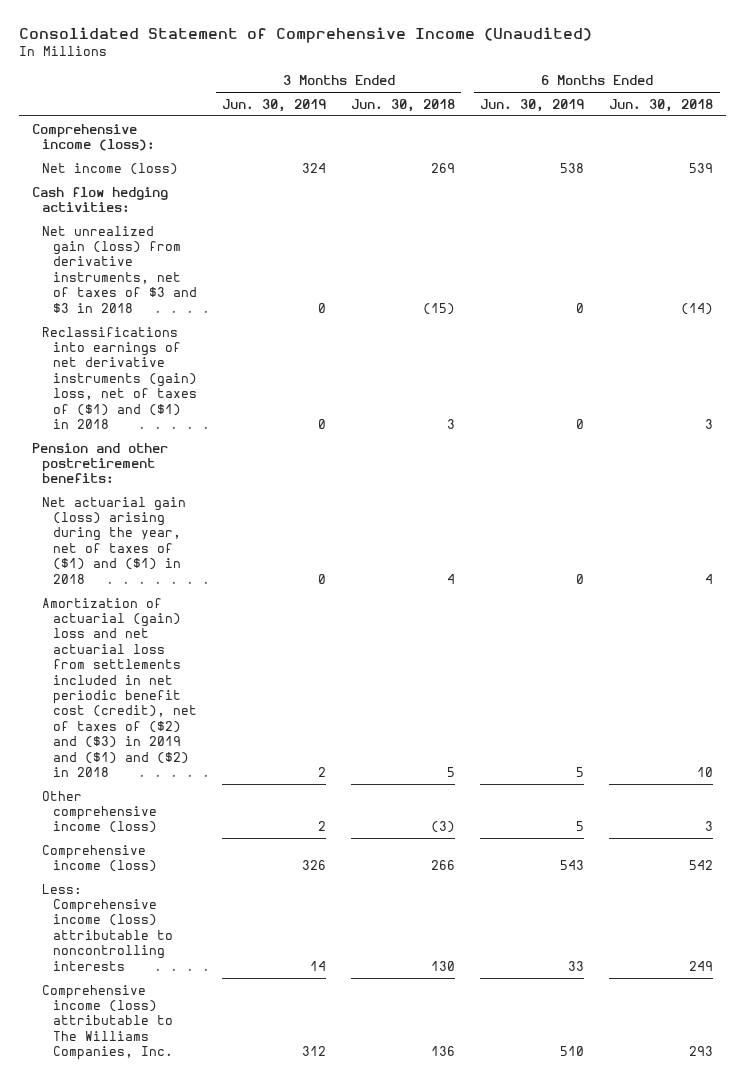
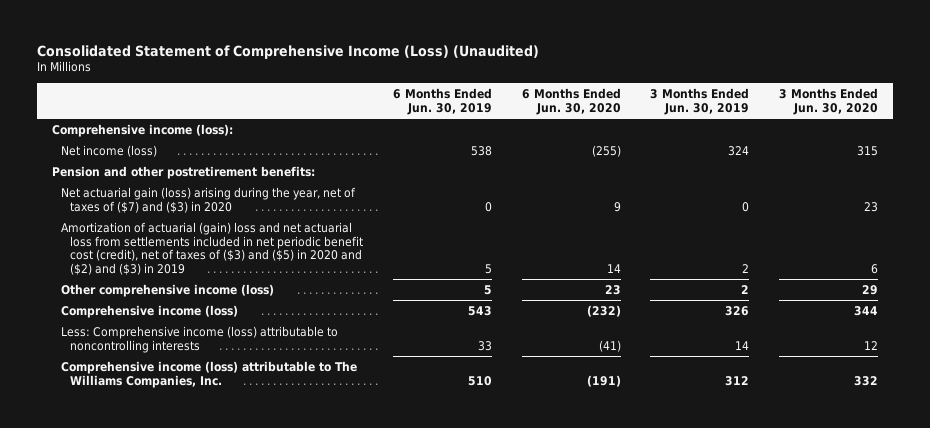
[19,26,593,43] Consolidated Statement of Comprehensive Income (Unaudited) -> [37,44,540,59] Consolidated Statement of Comprehensive Income (Loss) (Unaudited)
[351,98,456,112] Jun. 30, 2018 -> none
[609,98,714,112] Jun. 30, 2018 -> none
none -> [521,88,621,115] 6 Months Ended Jun. 30, 2020
none -> [779,88,879,115] 3 Months Ended Jun. 30, 2020
[31,186,168,212] Cash flow hedging activities: -> none
[42,225,198,313] Net unrealized gain (loss) from derivative instruments, net of taxes of $3 and $3 in 2018 -> none
[42,326,198,430] Reclassifications into earnings of net derivative instruments (gain) loss, net of taxes of ($1) and ($1) in 2018 -> none
[42,496,187,584] Net actuarial gain (loss) arising during the year, net of taxes of ($1) and ($1) in 2018 -> [61,187,357,213] Net actuarial gain (loss) arising during the year, net of taxes of ($7) and ($3) in 2020
[42,597,198,778] Amortization of actuarial (gain) loss and net actuarial loss from settlements included in net periodic benefit cost (credit), net of taxes of ($2) and ($3) in 2019 and ($1) and ($2) in 2018 -> [61,222,363,275] Amortization of actuarial (gain) loss and net actuarial loss from settlements included in net periodic benefit cost (credit), net of taxes of ($3) and ($5) in 2020 and ($2) and ($3) in 2019

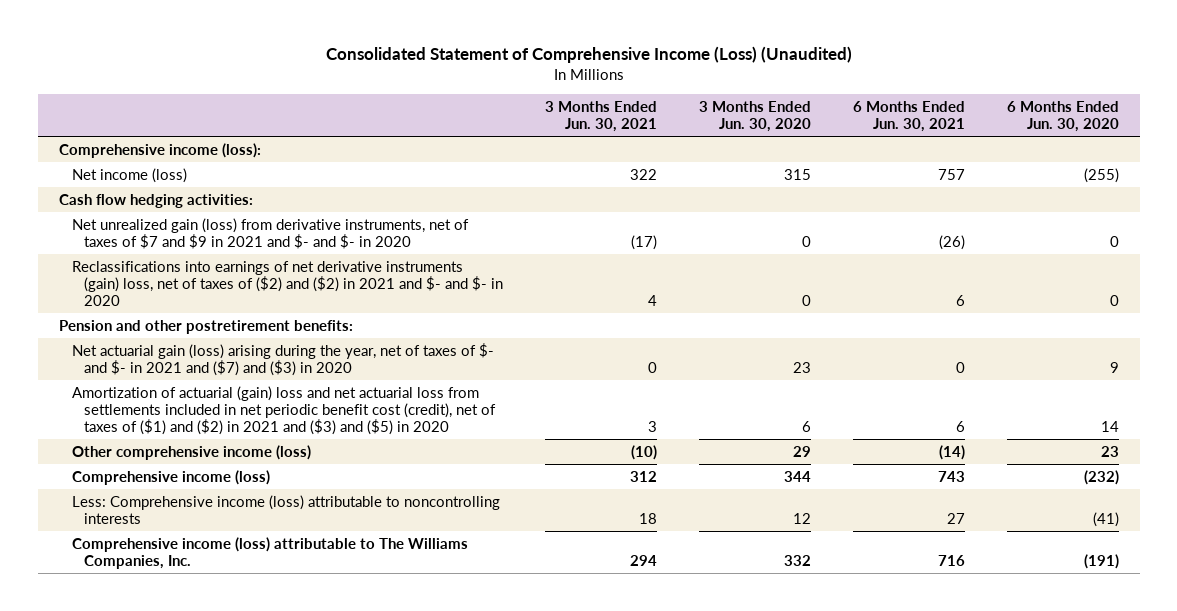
[392,88,492,115] 6 Months Ended Jun. 30, 2019 -> none
[650,88,750,115] 3 Months Ended Jun. 30, 2019 -> none
none -> [545,100,658,133] 3 Months Ended Jun. 30, 2021
none -> [852,100,965,133] 6 Months Ended Jun. 30, 2021
none -> [58,193,253,208] Cash flow hedging activities:
none -> [71,217,469,249] Net unrealized gain (loss) from derivative instruments, net of taxes of $7 and $9 in 2021 and $- and $- in 2020
none -> [71,260,504,307] Reclassifications into earnings of net derivative instruments (gain) loss, net of taxes of ($2) and ($2) in 2021 and $- and $- in 2020
[61,187,357,213] Net actuarial gain (loss) arising during the year, net of taxes of ($7) and ($3) in 2020 -> [71,342,494,376] Net actuarial gain (loss) arising during the year, net of taxes of $- and $- in 2021 and ($7) and ($3) in 2020
[61,222,363,275] Amortization of actuarial (gain) loss and net actuarial loss from settlements included in net periodic benefit cost (credit), net of taxes of ($3) and ($5) in 2020 and ($2) and ($3) in 2019 -> [71,385,497,436] Amortization of actuarial (gain) loss and net actuarial loss from settlements included in net periodic benefit cost (credit), net of taxes of ($1) and ($2) in 2021 and ($3) and ($5) in 2020

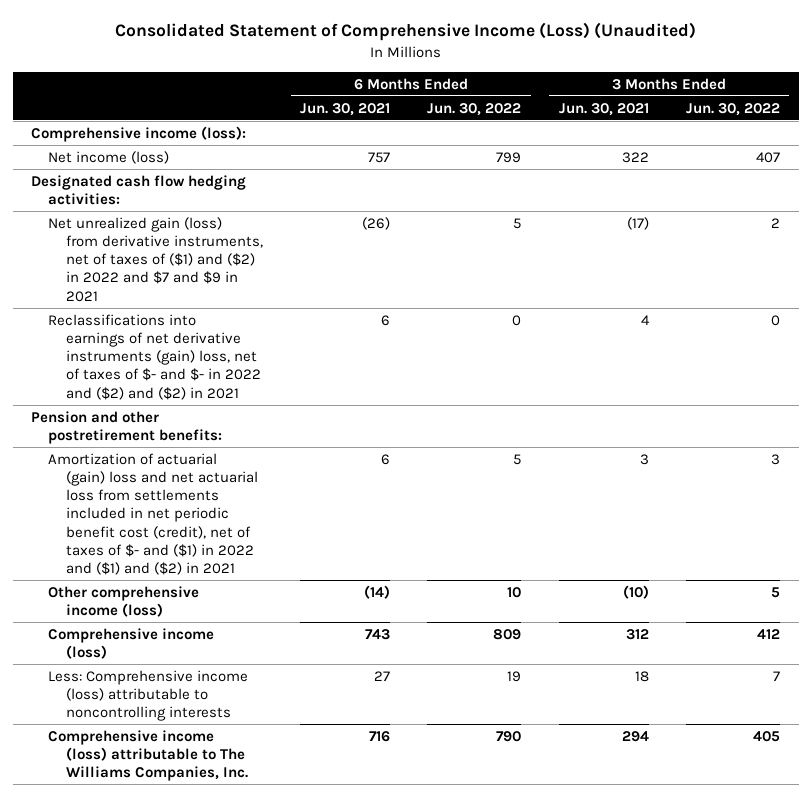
[699,100,812,133] 3 Months Ended Jun. 30, 2020 -> none
[1006,100,1119,133] 6 Months Ended Jun. 30, 2020 -> none
none -> [427,102,522,116] Jun. 30, 2022
none -> [686,102,781,116] Jun. 30, 2022
[58,193,253,208] Cash flow hedging activities: -> [31,174,247,205] Designated cash flow hedging activities:
[71,217,469,249] Net unrealized gain (loss) from derivative instruments, net of taxes of $7 and $9 in 2021 and $- and $- in 2020 -> [48,216,263,302] Net unrealized gain (loss) from derivative instruments, net of taxes of ($1) and ($2) in 2022 and $7 and $9 in 2021
[71,260,504,307] Reclassifications into earnings of net derivative instruments (gain) loss, net of taxes of ($2) and ($2) in 2021 and $- and $- in 2020 -> [48,313,261,400] Reclassifications into earnings of net derivative instruments (gain) loss, net of taxes of $- and $- in 2022 and ($2) and ($2) in 2021
[71,342,494,376] Net actuarial gain (loss) arising during the year, net of taxes of $- and $- in 2021 and ($7) and ($3) in 2020 -> none
[71,385,497,436] Amortization of actuarial (gain) loss and net actuarial loss from settlements included in net periodic benefit cost (credit), net of taxes of ($1) and ($2) in 2021 and ($3) and ($5) in 2020 -> [48,452,258,575] Amortization of actuarial (gain) loss and net actuarial loss from settlements included in net periodic benefit cost (credit), net of taxes of $- and ($1) in 2022 and ($1) and ($2) in 2021

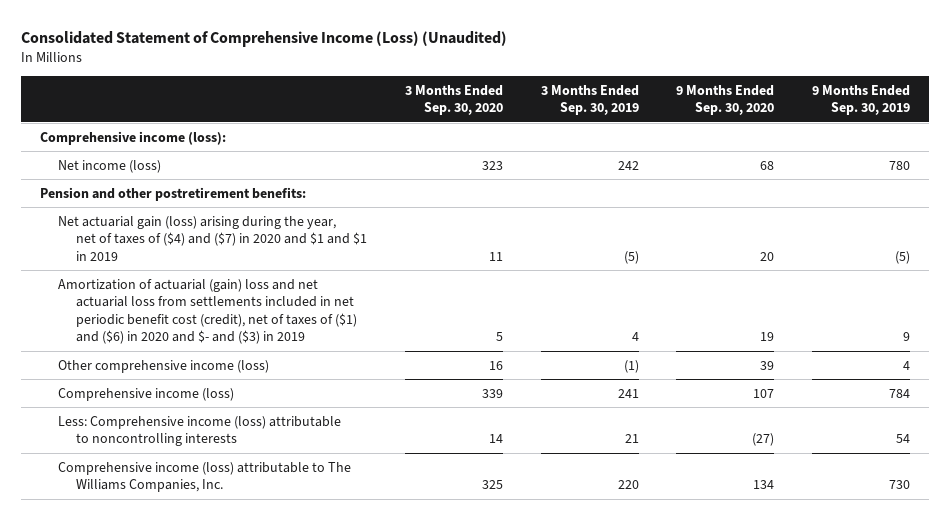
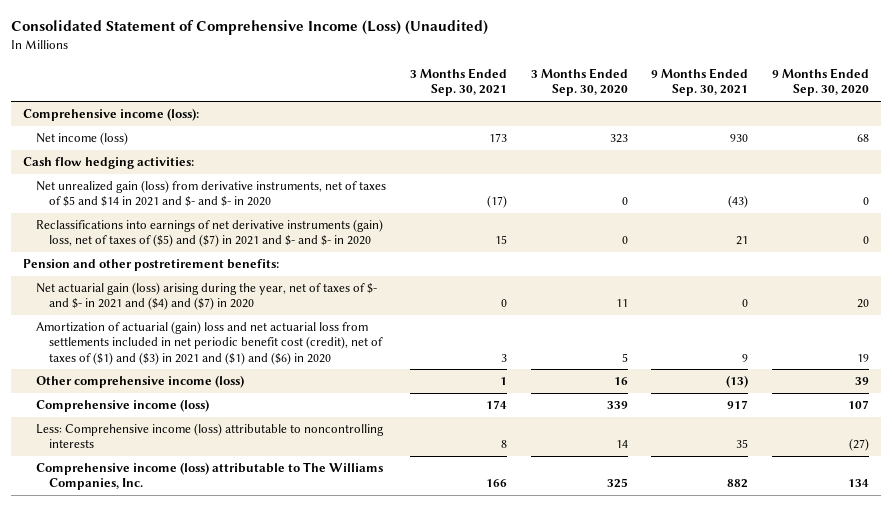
[540,84,639,116] 3 Months Ended Sep. 30, 2019 -> none
[812,84,911,116] 9 Months Ended Sep. 30, 2019 -> none
none -> [409,68,507,97] 3 Months Ended Sep. 30, 2021
none -> [651,68,749,97] 9 Months Ended Sep. 30, 2021
none -> [22,157,194,170] Cash flow hedging activities:
none -> [35,180,386,208] Net unrealized gain (loss) from derivative instruments, net of taxes of $5 and $14 in 2021 and $- and $- in 2020
none -> [35,219,383,248] Reclassifications into earnings of net derivative instruments (gain) loss, net of taxes of ($5) and ($7) in 2021 and $- and $- in 2020
[58,215,368,261] Net actuarial gain (loss) arising during the year, net of taxes of ($4) and ($7) in 2020 and $1 and $1 in 2019 -> [35,282,377,311] Net actuarial gain (loss) arising during the year, net of taxes of $- and $- in 2021 and ($4) and ($7) in 2020
[58,278,358,345] Amortization of actuarial (gain) loss and net actuarial loss from settlements included in net periodic benefit cost (credit), net of taxes of ($1) and ($6) in 2020 and $- and ($3) in 2019 -> [35,321,384,365] Amortization of actuarial (gain) loss and net actuarial loss from settlements included in net periodic benefit cost (credit), net of taxes of ($1) and ($3) in 2021 and ($1) and ($6) in 2020

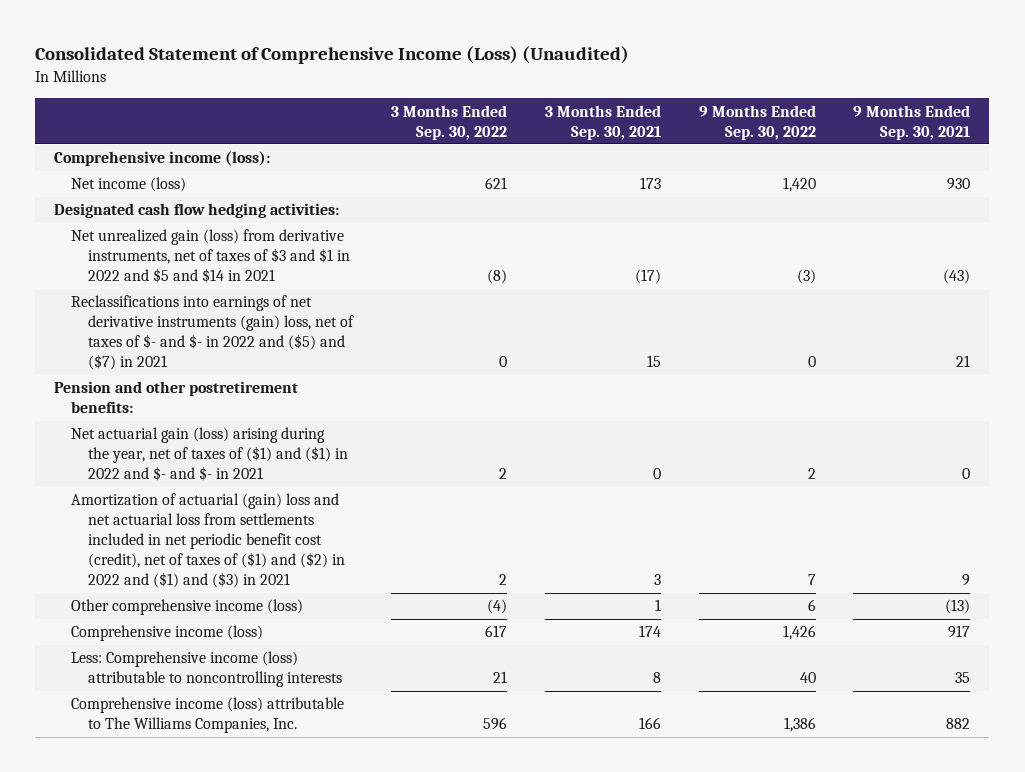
[530,68,628,97] 3 Months Ended Sep. 30, 2020 -> none
[772,68,870,97] 9 Months Ended Sep. 30, 2020 -> none
none -> [391,104,508,140] 3 Months Ended Sep. 30, 2022
none -> [698,104,816,140] 9 Months Ended Sep. 30, 2022
[22,157,194,170] Cash flow hedging activities: -> [54,203,340,219] Designated cash flow hedging activities:
[35,180,386,208] Net unrealized gain (loss) from derivative instruments, net of taxes of $5 and $14 in 2021 and $- and $- in 2020 -> [71,229,351,284] Net unrealized gain (loss) from derivative instruments, net of taxes of $3 and $1 in 2022 and $5 and $14 in 2021
[35,219,383,248] Reclassifications into earnings of net derivative instruments (gain) loss, net of taxes of ($5) and ($7) in 2021 and $- and $- in 2020 -> [71,295,355,371] Reclassifications into earnings of net derivative instruments (gain) loss, net of taxes of $- and $- in 2022 and ($5) and ($7) in 2021
[35,282,377,311] Net actuarial gain (loss) arising during the year, net of taxes of $- and $- in 2021 and ($4) and ($7) in 2020 -> [71,427,349,482] Net actuarial gain (loss) arising during the year, net of taxes of ($1) and ($1) in 2022 and $- and $- in 2021
[35,321,384,365] Amortization of actuarial (gain) loss and net actuarial loss from settlements included in net periodic benefit cost (credit), net of taxes of ($1) and ($3) in 2021 and ($1) and ($6) in 2020 -> [71,493,346,589] Amortization of actuarial (gain) loss and net actuarial loss from settlements included in net periodic benefit cost (credit), net of taxes of ($1) and ($2) in 2022 and ($1) and ($3) in 2021

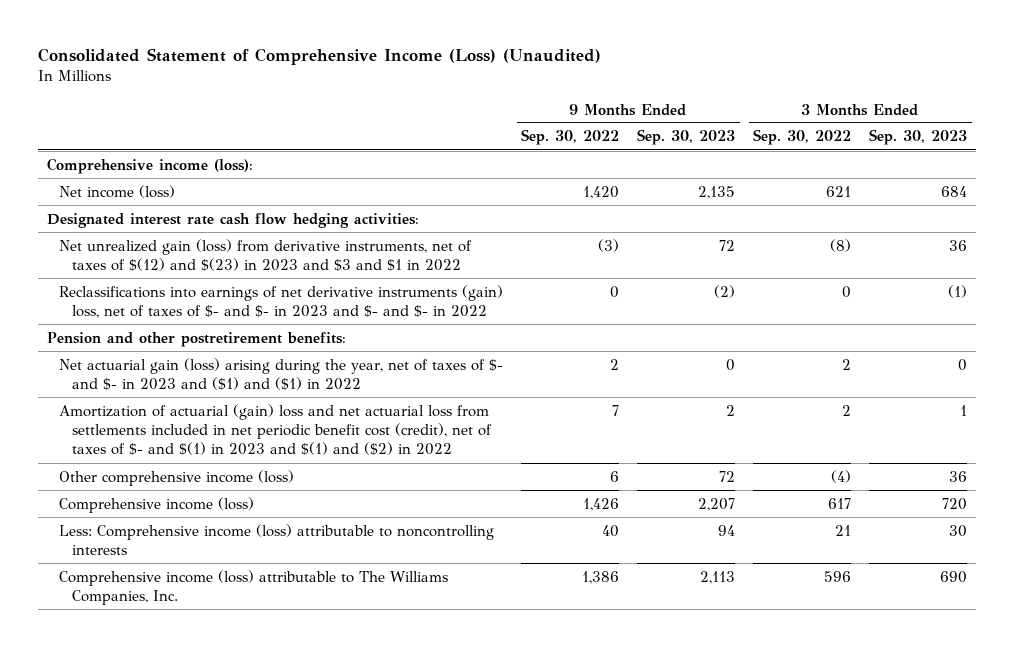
[544,104,661,140] 3 Months Ended Sep. 30, 2021 -> none
[853,104,971,140] 9 Months Ended Sep. 30, 2021 -> none
none -> [637,129,736,146] Sep. 30, 2023
none -> [869,129,968,146] Sep. 30, 2023
[54,203,340,219] Designated cash flow hedging activities: -> [46,212,419,228] Designated interest rate cash flow hedging activities:
[71,229,351,284] Net unrealized gain (loss) from derivative instruments, net of taxes of $3 and $1 in 2022 and $5 and $14 in 2021 -> [59,238,473,271] Net unrealized gain (loss) from derivative instruments, net of taxes of $(12) and $(23) in 2023 and $3 and $1 in 2022
[71,295,355,371] Reclassifications into earnings of net derivative instruments (gain) loss, net of taxes of $- and $- in 2022 and ($5) and ($7) in 2021 -> [59,284,504,318] Reclassifications into earnings of net derivative instruments (gain) loss, net of taxes of $- and $- in 2023 and $- and $- in 2022
[71,427,349,482] Net actuarial gain (loss) arising during the year, net of taxes of ($1) and ($1) in 2022 and $- and $- in 2021 -> [59,357,504,390] Net actuarial gain (loss) arising during the year, net of taxes of $- and $- in 2023 and ($1) and ($1) in 2022
[71,493,346,589] Amortization of actuarial (gain) loss and net actuarial loss from settlements included in net periodic benefit cost (credit), net of taxes of ($1) and ($2) in 2022 and ($1) and ($3) in 2021 -> [59,403,493,456] Amortization of actuarial (gain) loss and net actuarial loss from settlements included in net periodic benefit cost (credit), net of taxes of $- and $(1) in 2023 and $(1) and ($2) in 2022

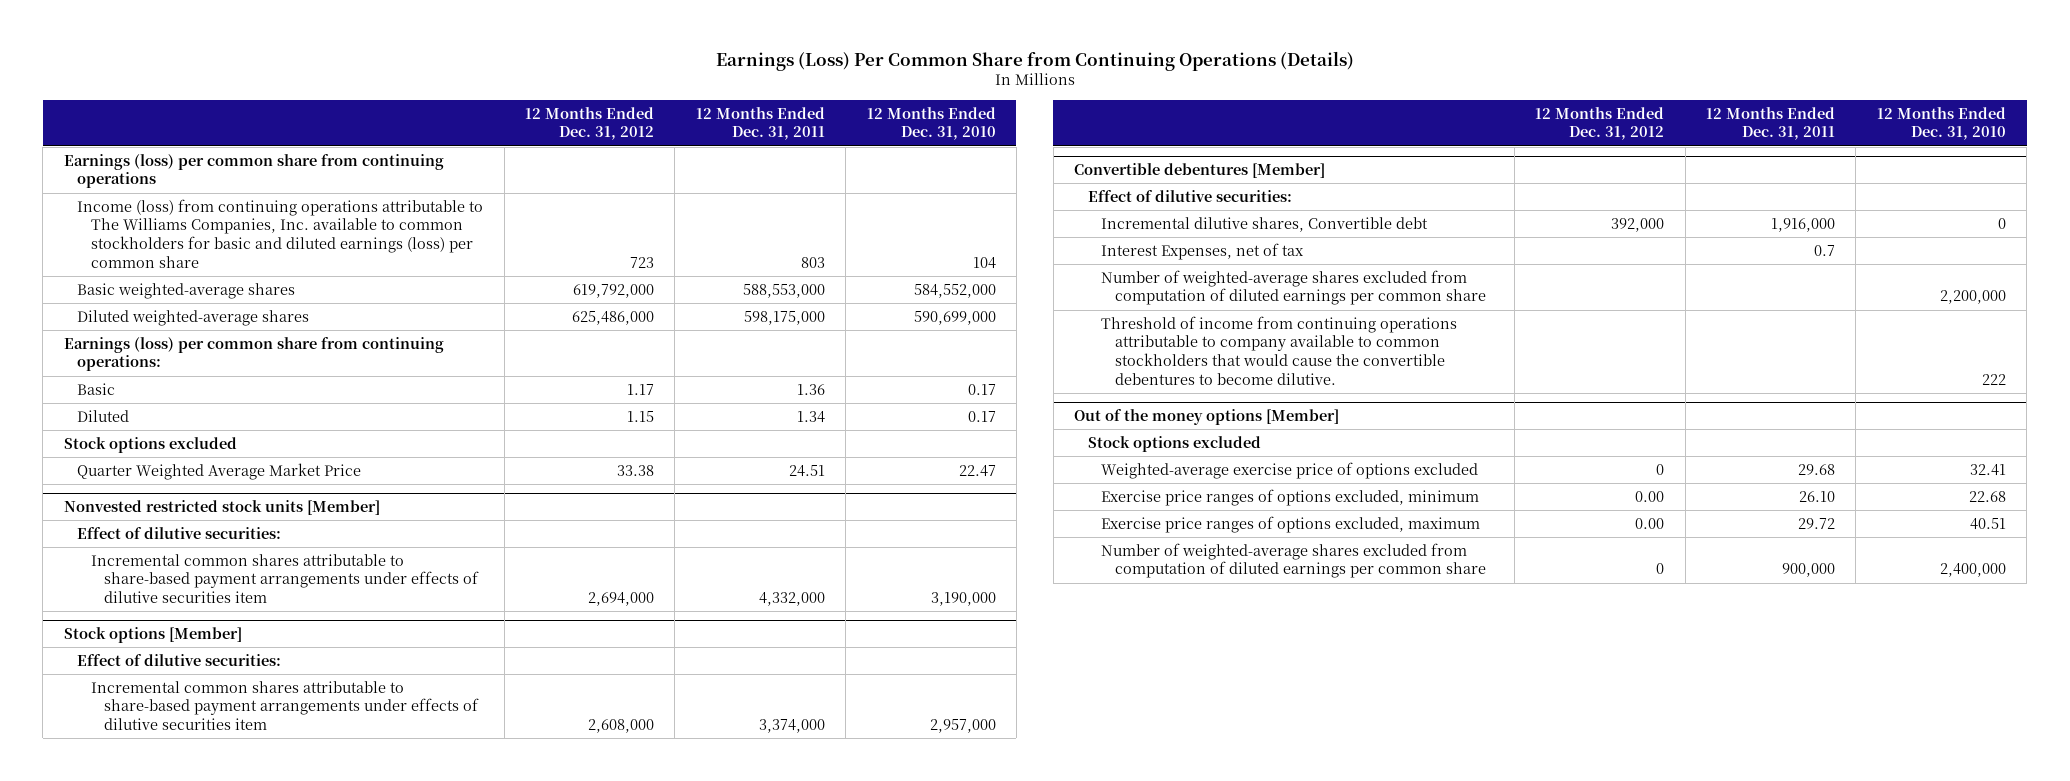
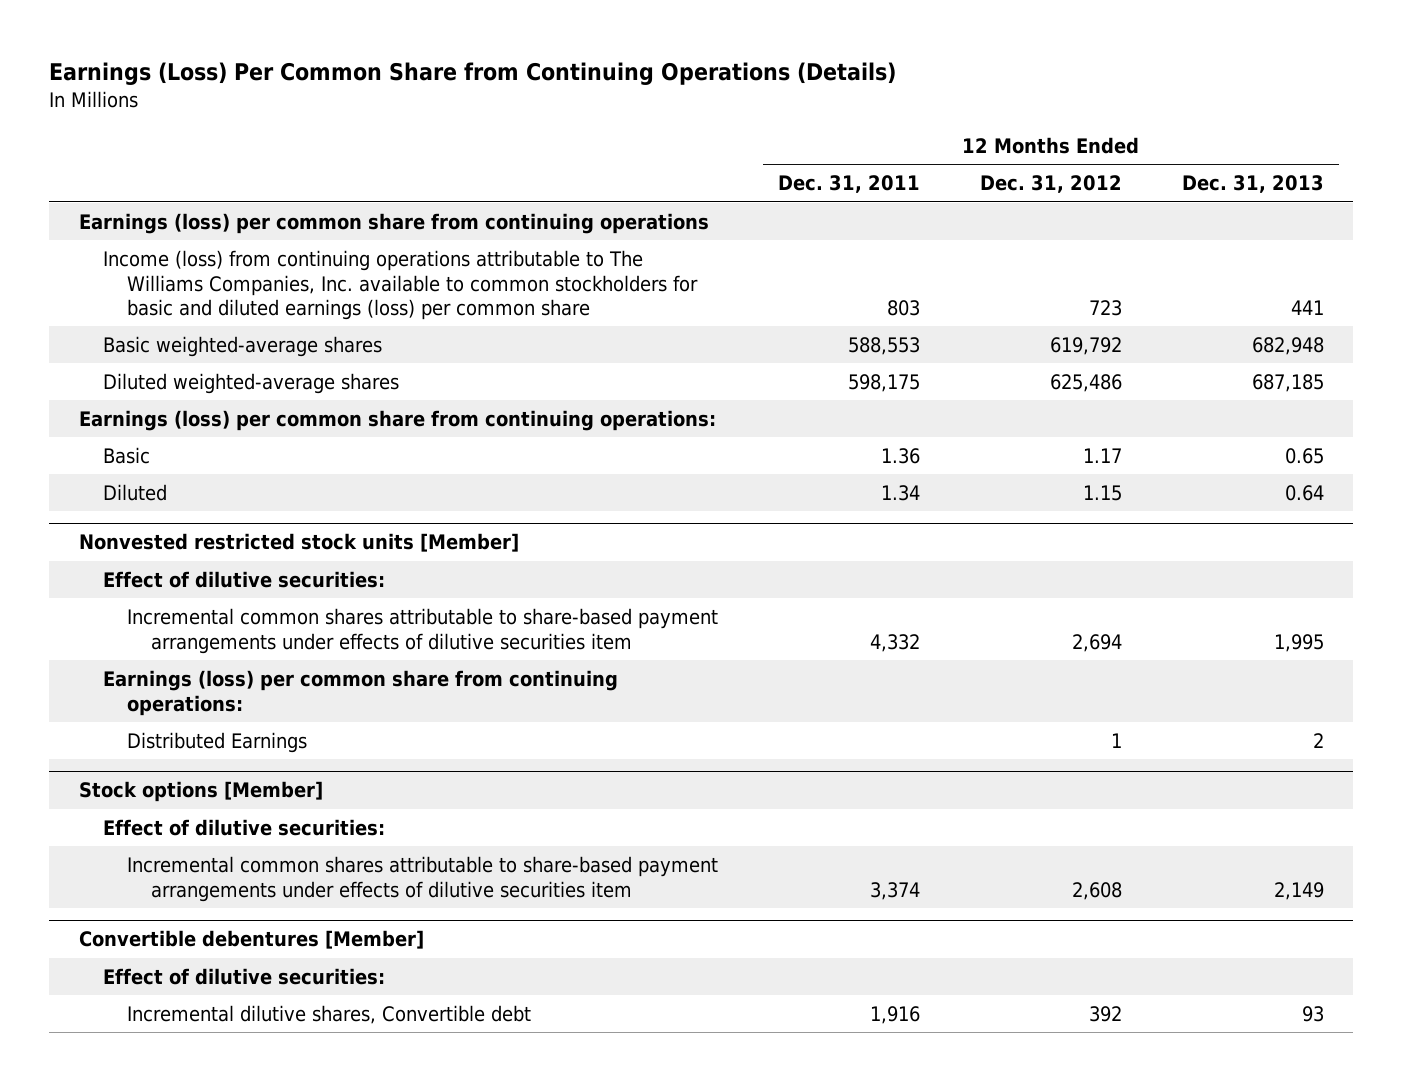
[866,106,996,141] 12 Months Ended Dec. 31, 2010 -> none
none -> [1181,175,1324,194] Dec. 31, 2013
[573,283,655,298] 619,792,000 -> [1049,337,1122,356] 619,792
[742,283,825,298] 588,553,000 -> [847,337,920,356] 588,553
[572,310,655,325] 625,486,000 -> [1049,374,1122,393] 625,486
[743,310,825,325] 598,175,000 -> [847,374,920,393] 598,175
[63,436,237,453] Stock options excluded -> none
[77,462,362,480] Quarter Weighted Average Market Price -> none
[588,592,655,607] 2,694,000 -> [1071,633,1122,652] 2,694
[758,592,825,607] 4,332,000 -> [869,633,920,652] 4,332
none -> [102,670,618,716] Earnings (loss) per common share from continuing operations:
none -> [127,732,308,754] Distributed Earnings
[588,719,655,734] 2,608,000 -> [1071,881,1122,900] 2,608
[758,719,825,734] 3,374,000 -> [869,881,920,900] 3,374
[1101,242,1305,260] Interest Expenses, net of tax -> none
[1101,269,1486,306] Number of weighted-average shares excluded from computation of diluted earnings per common share -> none
[1101,315,1458,385] Threshold of income from continuing operations attributable to company available to common stockholders that would cause the convertible debentures to become dilutive. -> none
[1073,409,1339,426] Out of the money options [Member] -> none
[1087,435,1261,452] Stock options excluded -> none
[1101,461,1479,479] Weighted-average exercise price of options excluded -> none
[1101,488,1480,506] Exercise price ranges of options excluded, minimum -> none
[1101,515,1481,533] Exercise price ranges of options excluded, maximum -> none
[1101,542,1486,579] Number of weighted-average shares excluded from computation of diluted earnings per common share -> none
[1611,217,1665,232] 392,000 -> [1088,1006,1122,1023] 392
[1771,217,1836,232] 1,916,000 -> [869,1006,920,1025] 1,916

